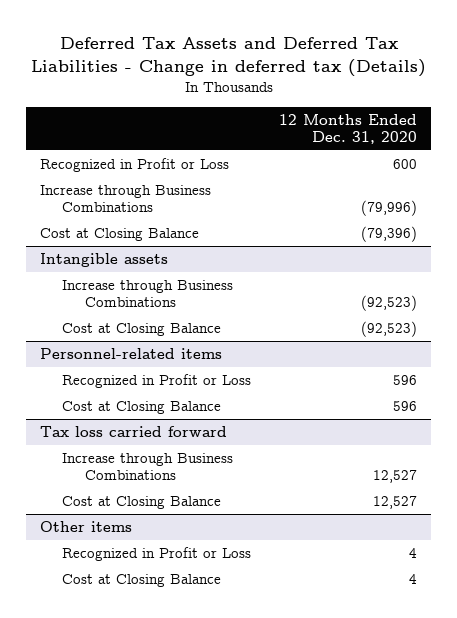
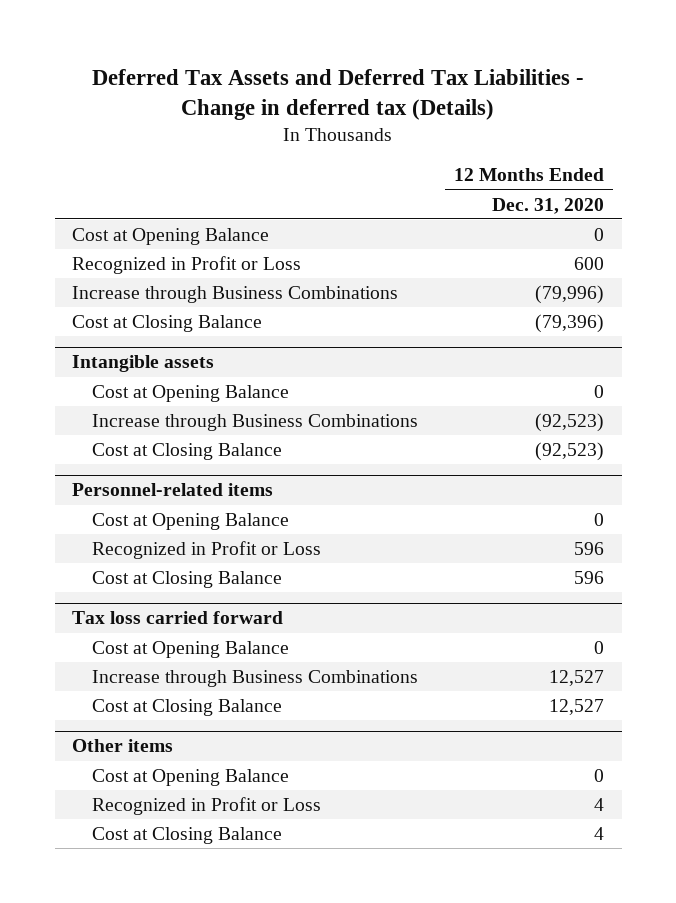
none -> [72,227,270,245] Cost at Opening Balance
none -> [92,384,290,402] Cost at Opening Balance
none -> [92,512,290,530] Cost at Opening Balance
none -> [92,640,290,658] Cost at Opening Balance
none -> [92,768,290,786] Cost at Opening Balance

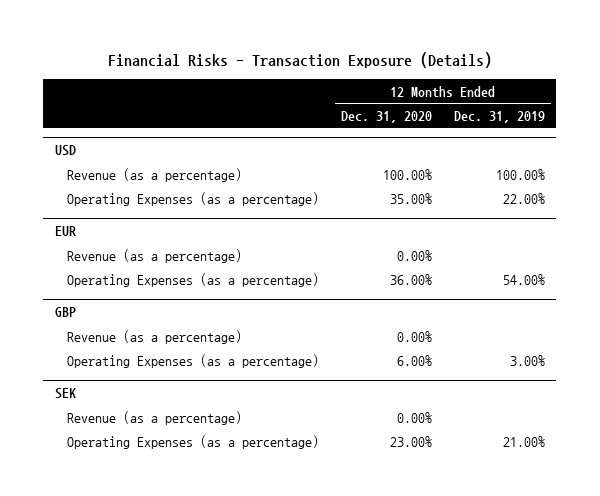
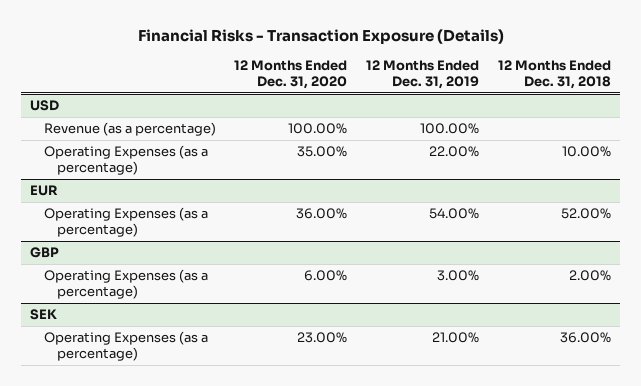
none -> [497,60,611,90] 12 Months Ended Dec. 31, 2018
[66,248,242,263] Revenue (as a percentage) -> none
[66,329,242,344] Revenue (as a percentage) -> none
[66,410,242,425] Revenue (as a percentage) -> none

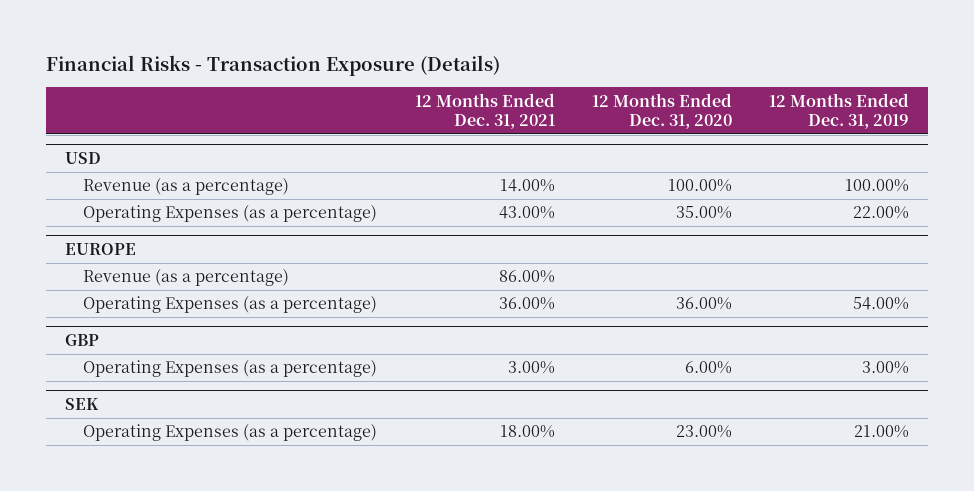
[497,60,611,90] 12 Months Ended Dec. 31, 2018 -> none
none -> [414,92,555,130] 12 Months Ended Dec. 31, 2021
[30,185,59,197] EUR -> [64,243,136,256] EUROPE
none -> [83,269,290,287] Revenue (as a percentage)

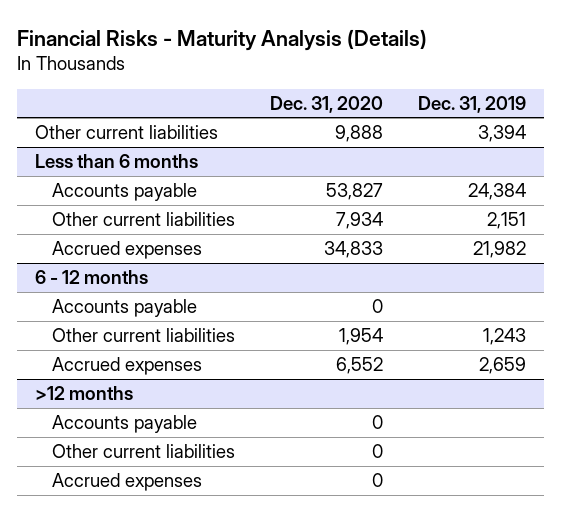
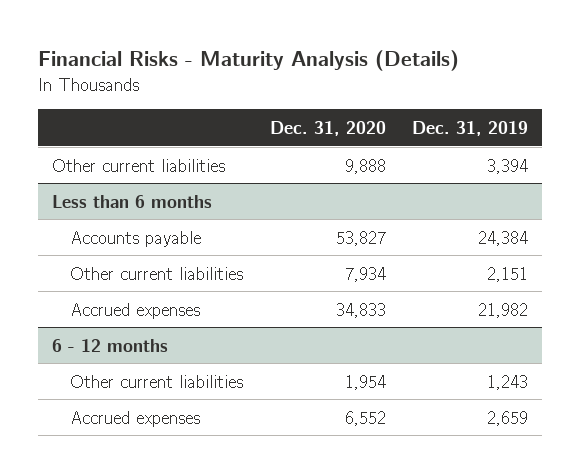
[51,299,197,318] Accounts payable -> none
[34,386,133,401] >12 months -> none
[51,415,197,434] Accounts payable -> none
[51,444,235,459] Other current liabilities -> none
[51,473,202,492] Accrued expenses -> none

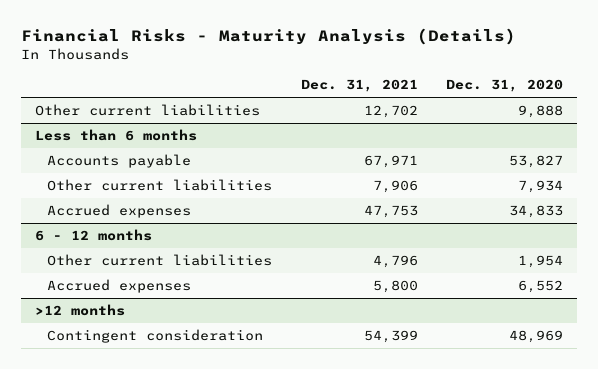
[412,120,529,136] Dec. 31, 2019 -> none
none -> [300,79,418,93] Dec. 31, 2021
none -> [34,304,125,317] >12 months
none -> [47,329,264,344] Contingent consideration

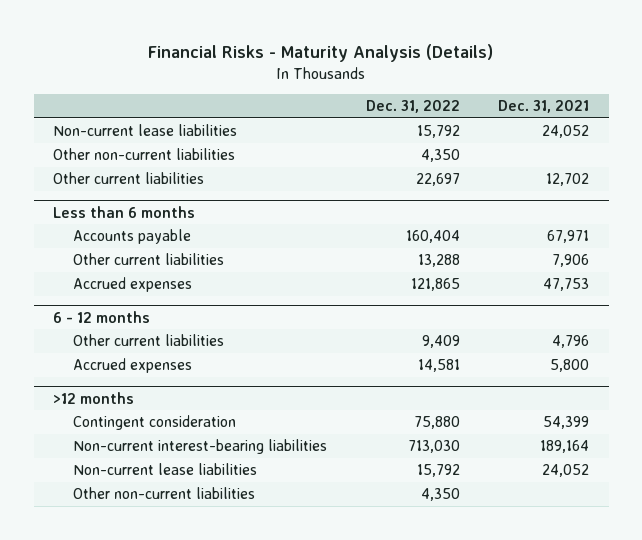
[445,79,563,93] Dec. 31, 2020 -> none
none -> [365,100,460,114] Dec. 31, 2022
none -> [53,123,238,136] Non-current lease liabilities
none -> [53,147,236,160] Other non-current liabilities
none -> [73,438,328,454] Non-current interest-bearing liabilities
none -> [73,462,258,475] Non-current lease liabilities
none -> [73,486,256,499] Other non-current liabilities

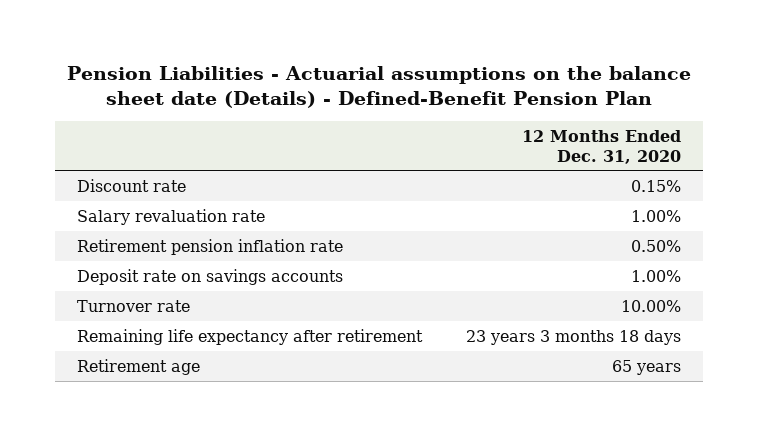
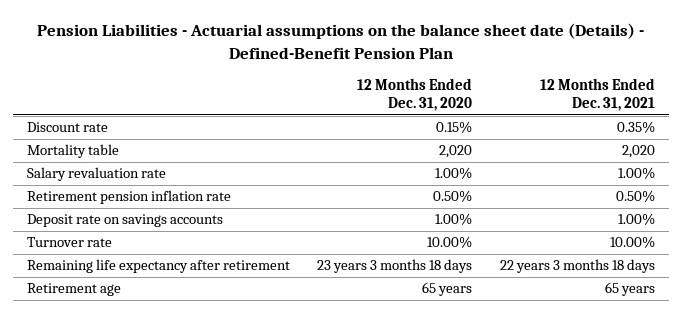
none -> [539,78,655,112] 12 Months Ended Dec. 31, 2021
none -> [26,144,119,159] Mortality table

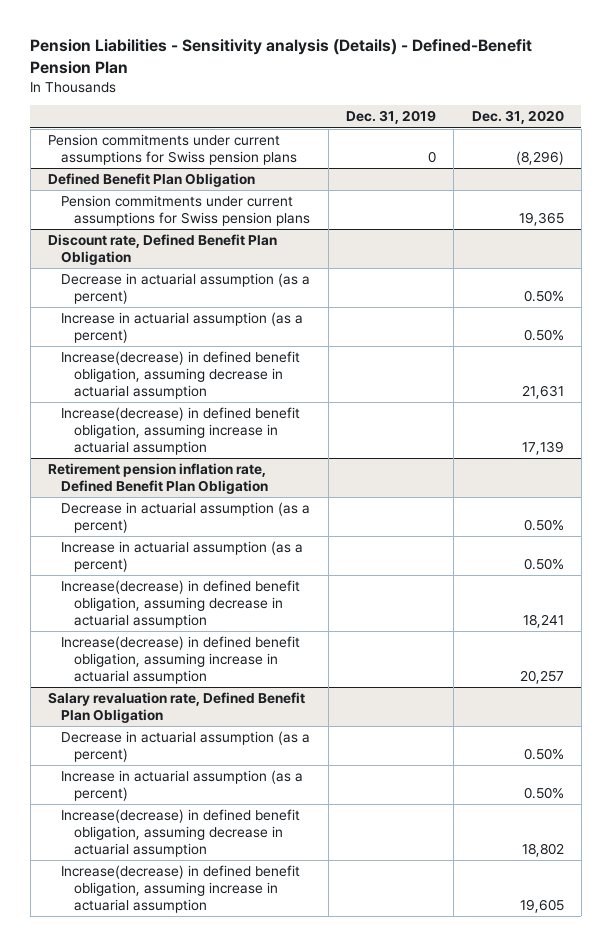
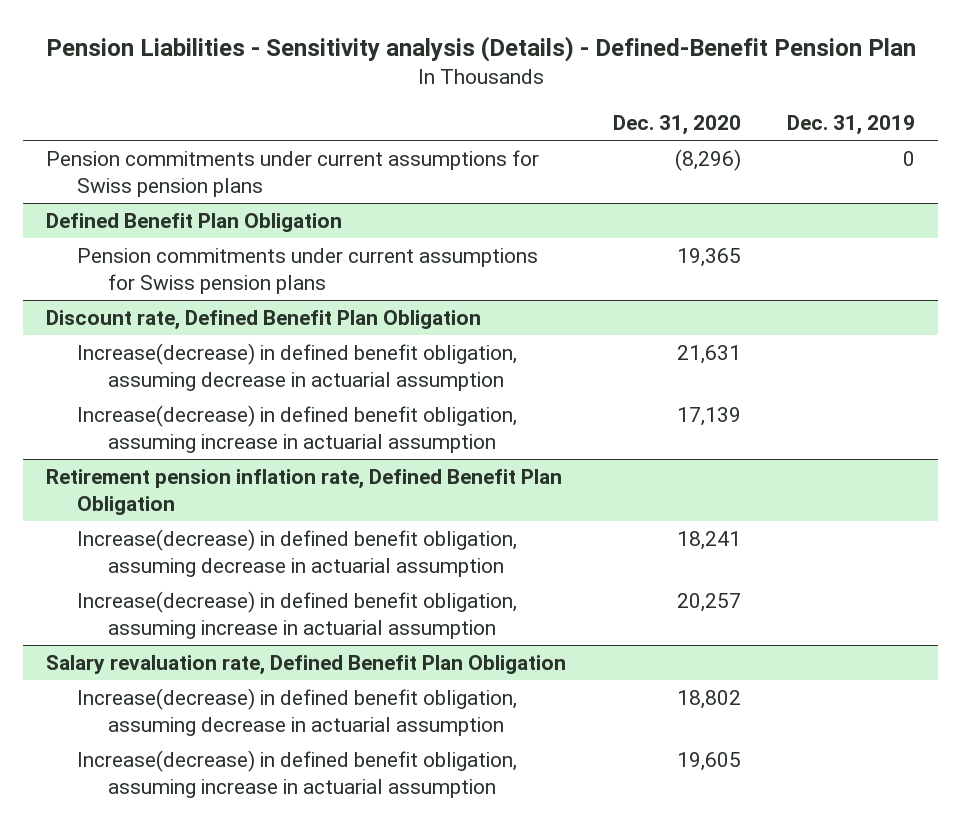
[61,273,311,305] Decrease in actuarial assumption (as a percent) -> none
[61,312,304,344] Increase in actuarial assumption (as a percent) -> none
[61,502,311,534] Decrease in actuarial assumption (as a percent) -> none
[61,541,304,573] Increase in actuarial assumption (as a percent) -> none
[61,731,311,763] Decrease in actuarial assumption (as a percent) -> none
[61,770,304,802] Increase in actuarial assumption (as a percent) -> none

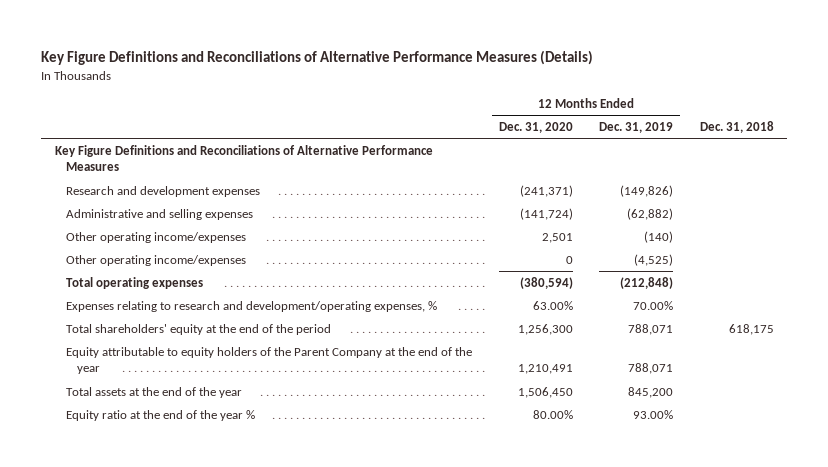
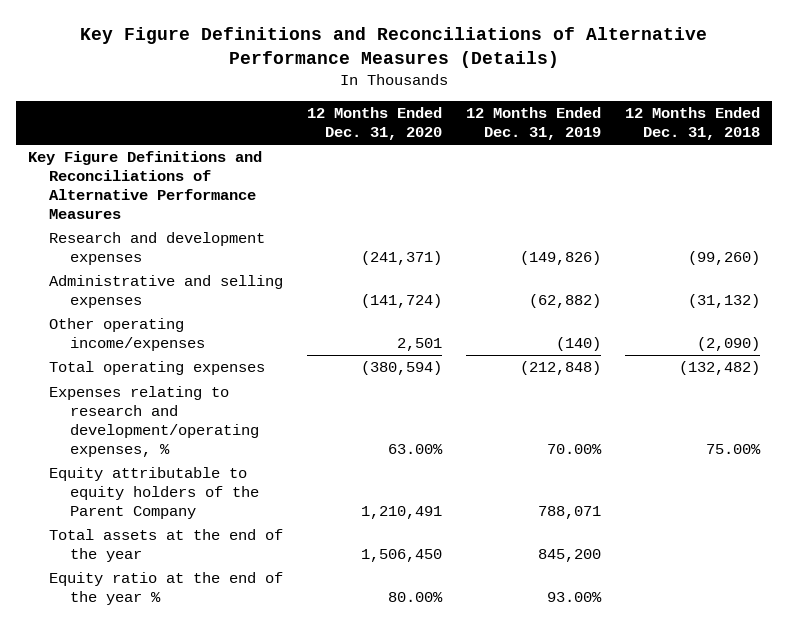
[699,121,774,134] Dec. 31, 2018 -> none
none -> [624,107,760,140] 12 Months Ended Dec. 31, 2018
[65,254,246,266] Other operating income/expenses -> none
[65,323,331,335] Total shareholders' equity at the end of the period -> none
[65,346,472,375] Equity attributable to equity holders of the Parent Company at the end of the year -> [49,467,260,519] Equity attributable to equity holders of the Parent Company

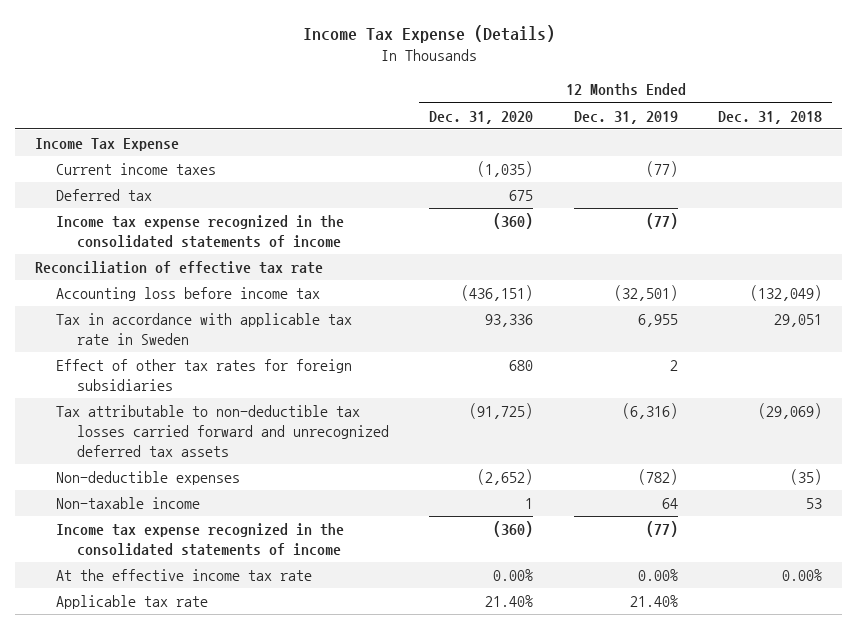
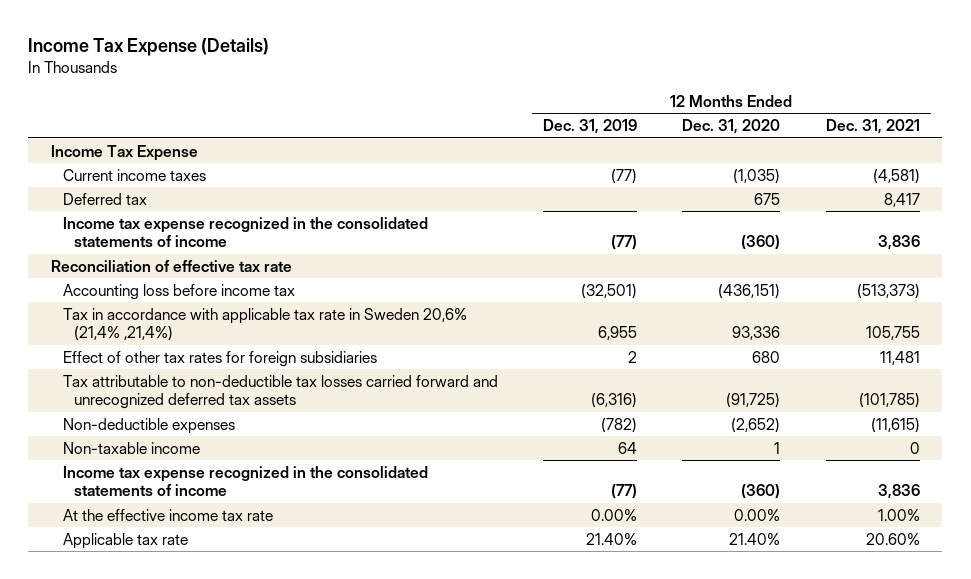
[717,110,822,124] Dec. 31, 2018 -> none
none -> [825,119,920,135] Dec. 31, 2021
[56,313,353,346] Tax in accordance with applicable tax rate in Sweden -> [62,307,467,342] Tax in accordance with applicable tax rate in Sweden 20,6% (21,4% ,21,4%)

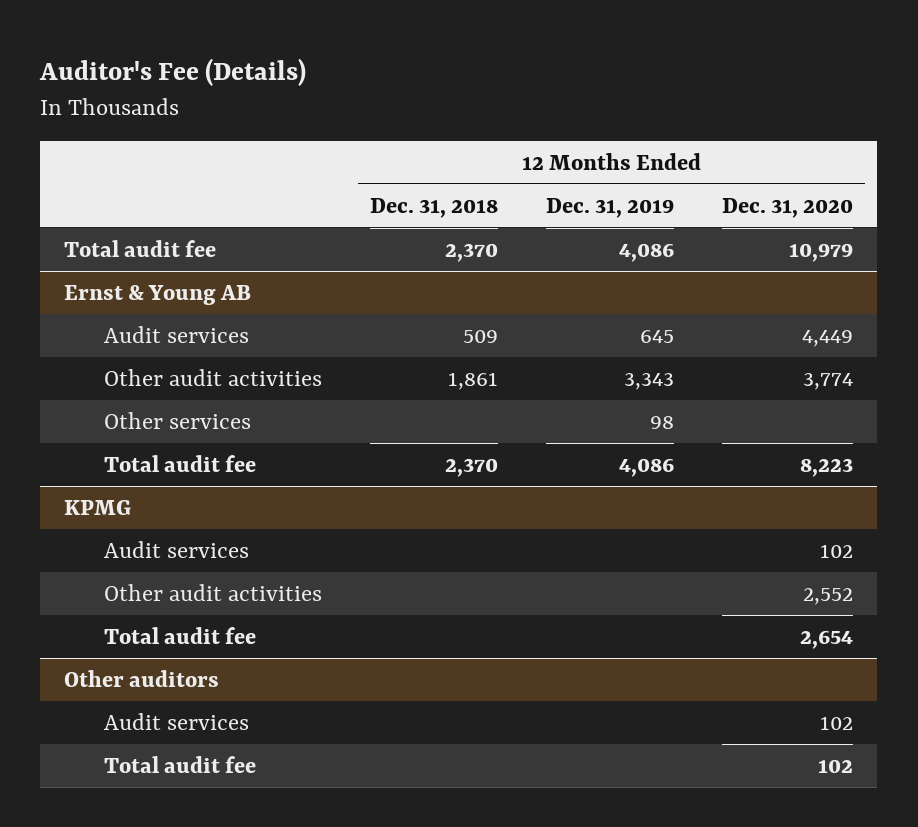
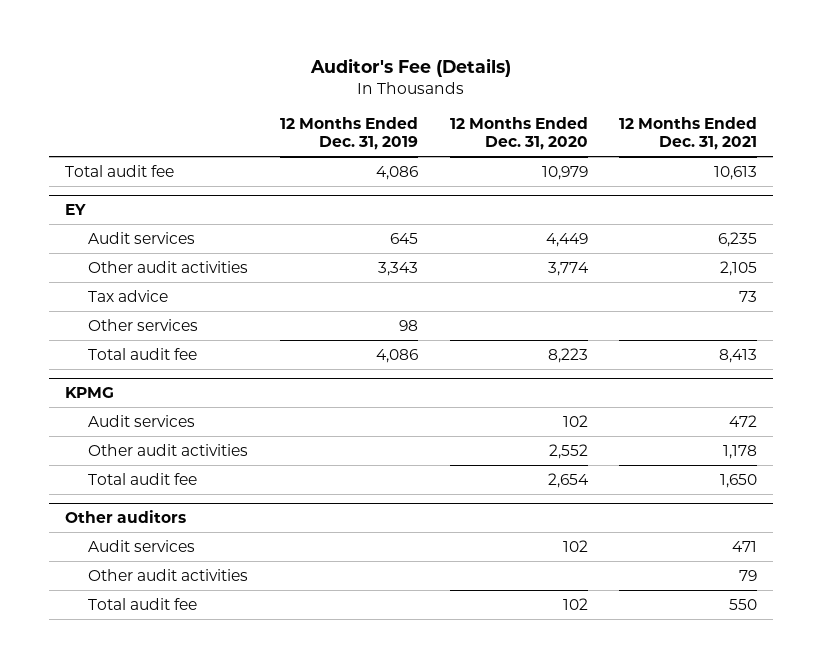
[370,197,499,218] Dec. 31, 2018 -> none
none -> [619,116,758,151] 12 Months Ended Dec. 31, 2021
[64,284,252,305] Ernst & Young AB -> [64,203,86,215] EY
none -> [87,289,168,302] Tax advice
none -> [87,568,248,581] Other audit activities

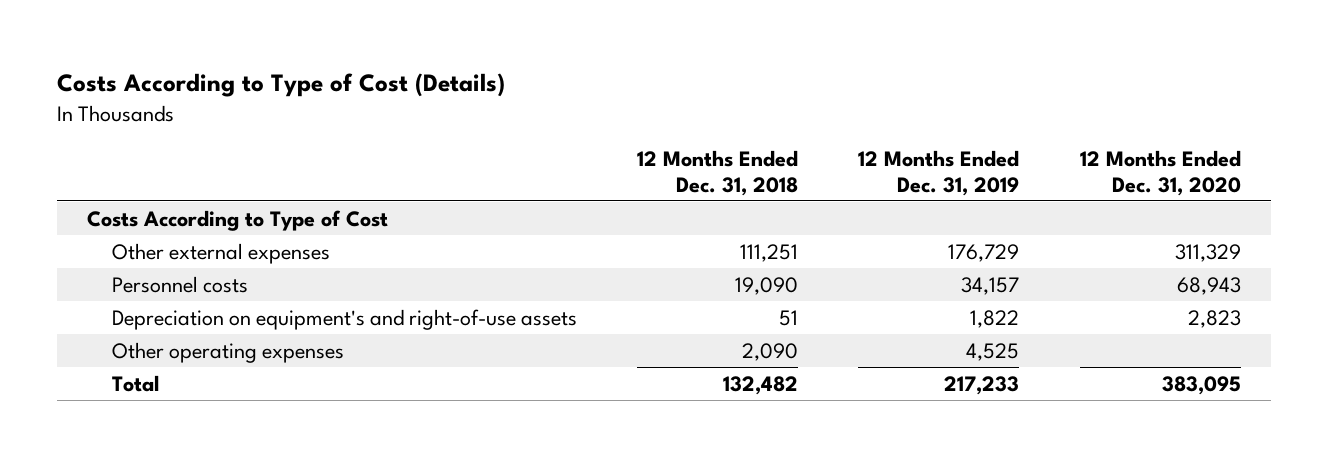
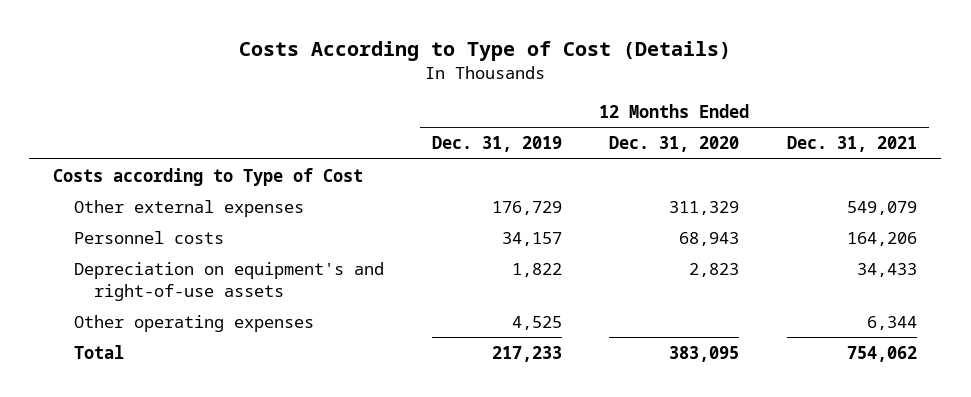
[637,150,799,196] 12 Months Ended Dec. 31, 2018 -> none
none -> [787,136,918,153] Dec. 31, 2021
[87,209,389,231] Costs According to Type of Cost -> [53,167,364,186] Costs according to Type of Cost

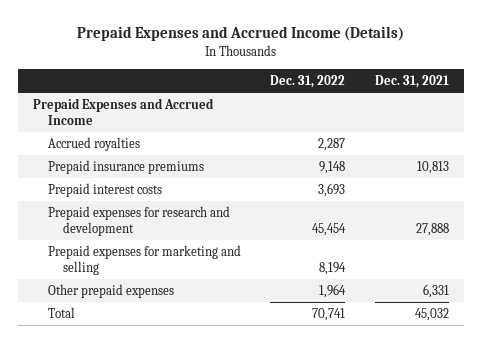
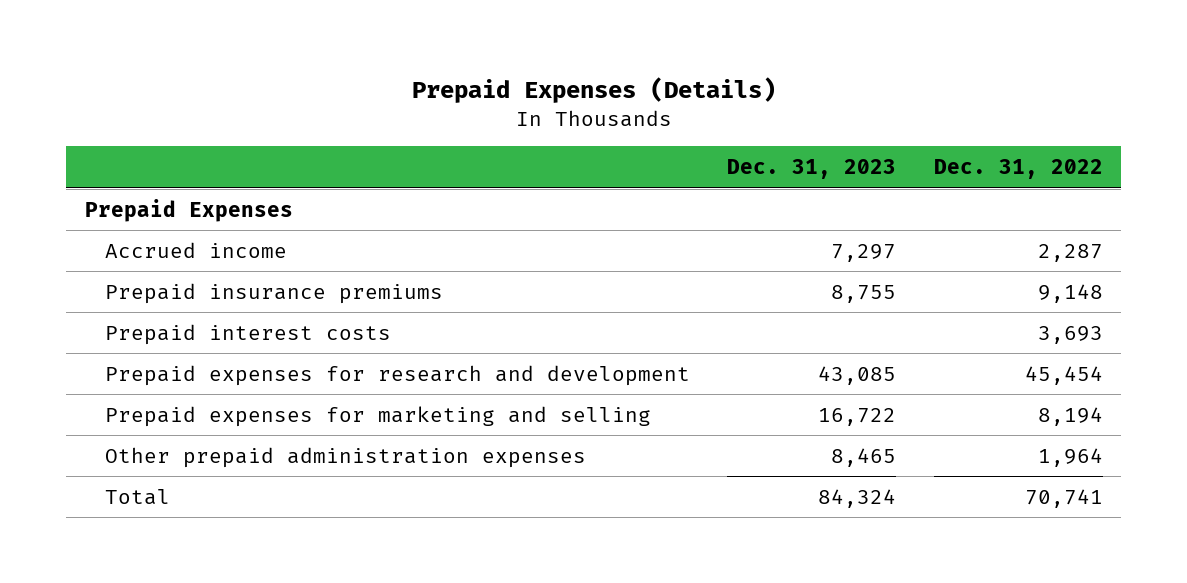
[76,26,404,42] Prepaid Expenses and Accrued Income (Details) -> [411,77,776,104] Prepaid Expenses (Details)
[375,75,450,89] Dec. 31, 2021 -> none
none -> [727,159,897,180] Dec. 31, 2023
[32,98,214,126] Prepaid Expenses and Accrued Income -> [84,198,293,222] Prepaid Expenses
[47,137,140,152] Accrued royalties -> [105,241,288,258] Accrued income
[47,284,174,299] Other prepaid expenses -> [105,446,587,468] Other prepaid administration expenses

